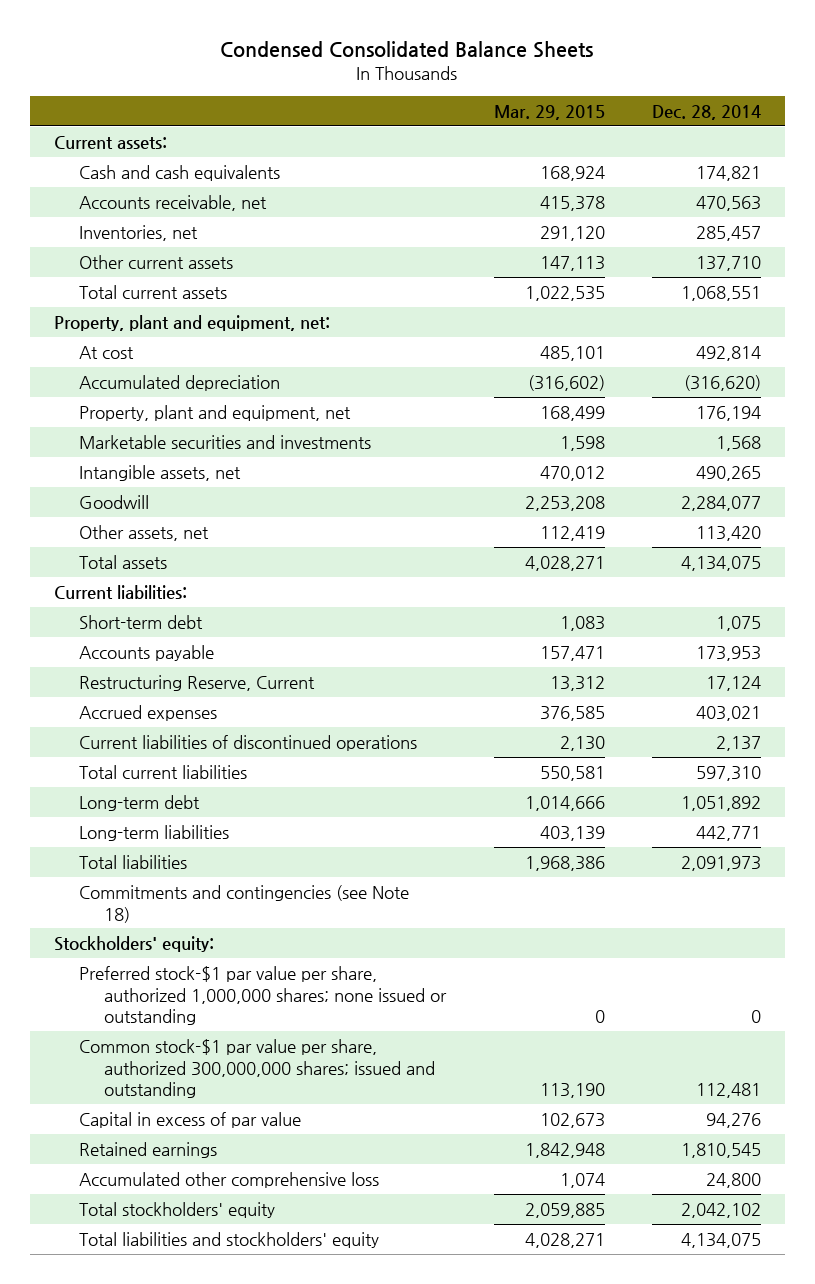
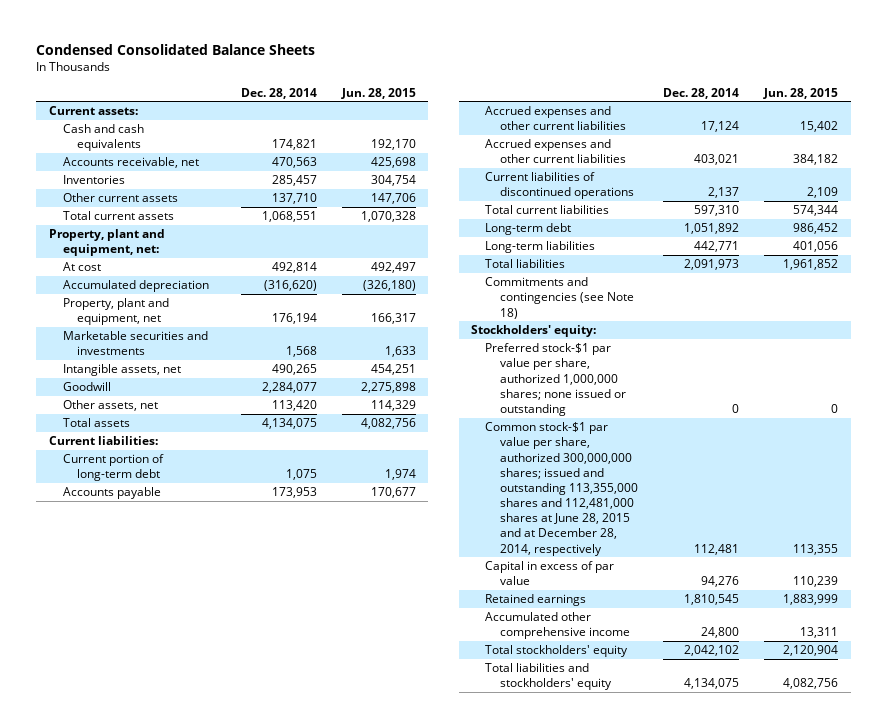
[493,105,605,121] Mar. 29, 2015 -> none
none -> [340,87,416,99] Jun. 28, 2015
[78,224,198,241] Inventories, net -> [63,175,126,185] Inventories
[78,614,203,629] Short-term debt -> [63,454,165,482] Current portion of long-term debt
[78,674,315,691] Restructuring Reserve, Current -> [485,106,626,131] Accrued expenses and other current liabilities
[78,704,217,721] Accrued expenses -> [485,139,626,164] Accrued expenses and other current liabilities
[78,1038,436,1099] Common stock-$1 par value per share, authorized 300,000,000 shares; issued and outstanding -> [485,422,638,556] Common stock-$1 par value per share, authorized 300,000,000 shares; issued and outstanding 113,355,000 shares and 112,481,000 shares at June 28, 2015 and at December 28, 2014, respectively
[78,1171,379,1188] Accumulated other comprehensive loss -> [485,612,630,640] Accumulated other comprehensive income

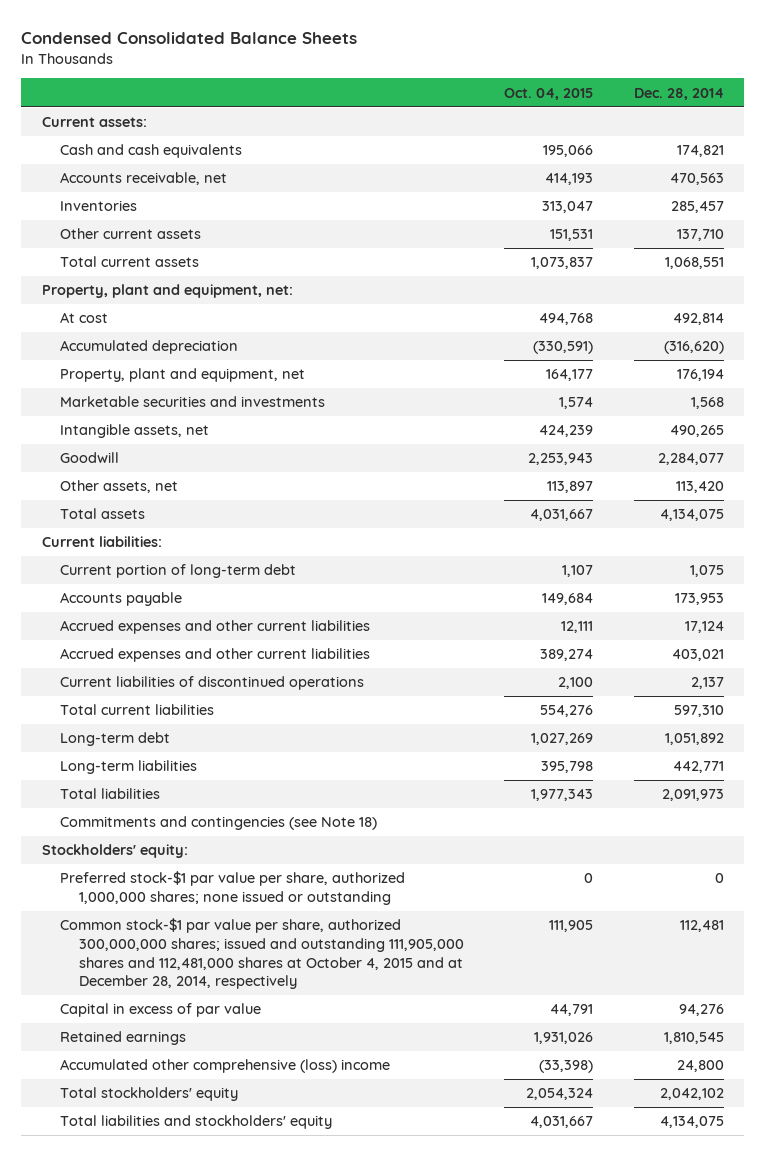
[340,87,416,99] Jun. 28, 2015 -> none
none -> [504,87,594,100] Oct. 04, 2015
[485,422,638,556] Common stock-$1 par value per share, authorized 300,000,000 shares; issued and outstanding 113,355,000 shares and 112,481,000 shares at June 28, 2015 and at December 28, 2014, respectively -> [60,918,464,990] Common stock-$1 par value per share, authorized 300,000,000 shares; issued and outstanding 111,905,000 shares and 112,481,000 shares at October 4, 2015 and at December 28, 2014, respectively
[485,612,630,640] Accumulated other comprehensive income -> [60,1059,391,1074] Accumulated other comprehensive (loss) income

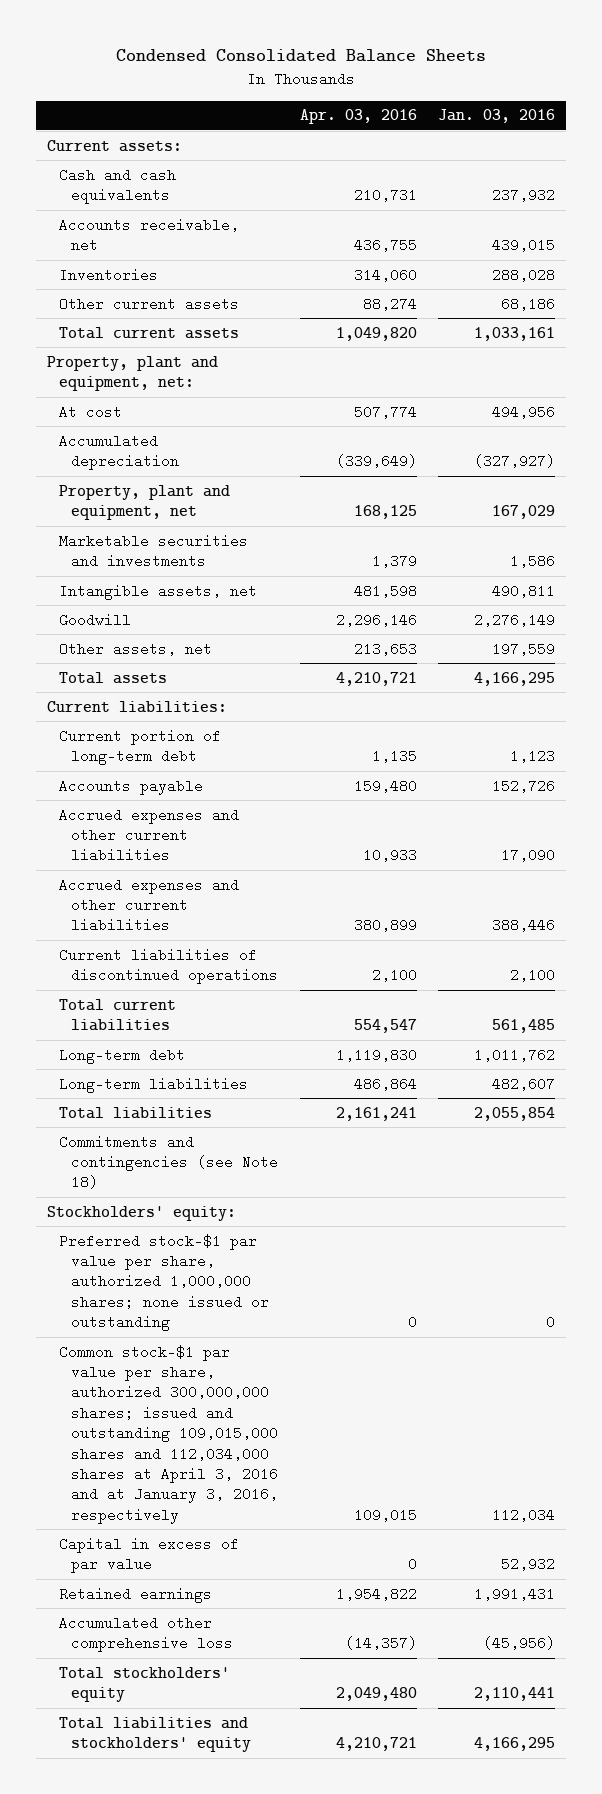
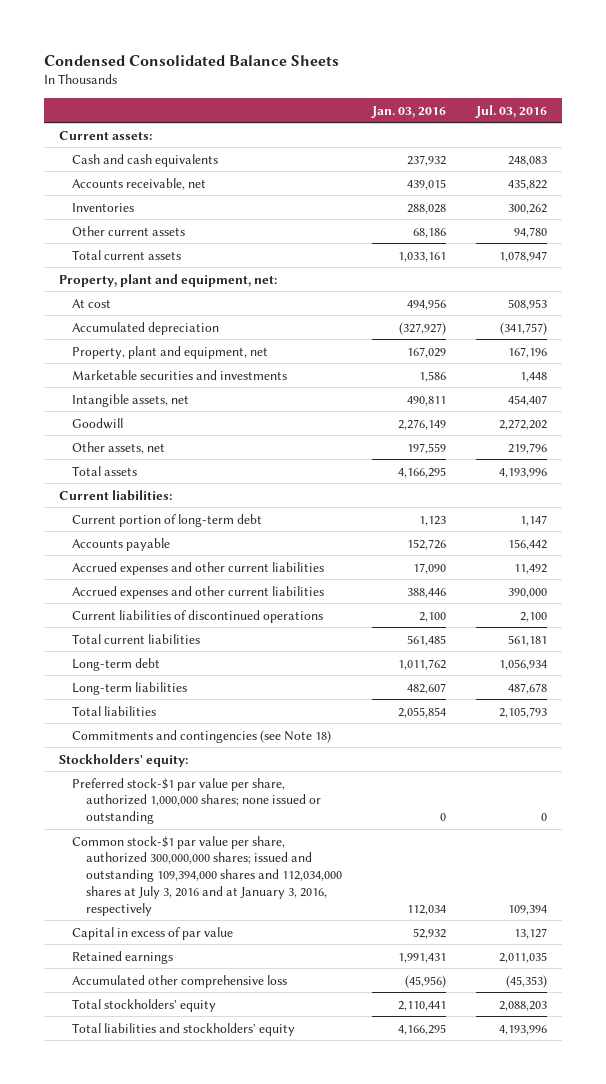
[299,109,417,125] Apr. 03, 2016 -> none
none -> [474,104,547,118] Jul. 03, 2016
[58,1344,278,1524] Common stock-$1 par value per share, authorized 300,000,000 shares; issued and outstanding 109,015,000 shares and 112,034,000 shares at April 3, 2016 and at January 3, 2016, respectively -> [72,835,342,916] Common stock-$1 par value per share, authorized 300,000,000 shares; issued and outstanding 109,394,000 shares and 112,034,000 shares at July 3, 2016 and at January 3, 2016, respectively

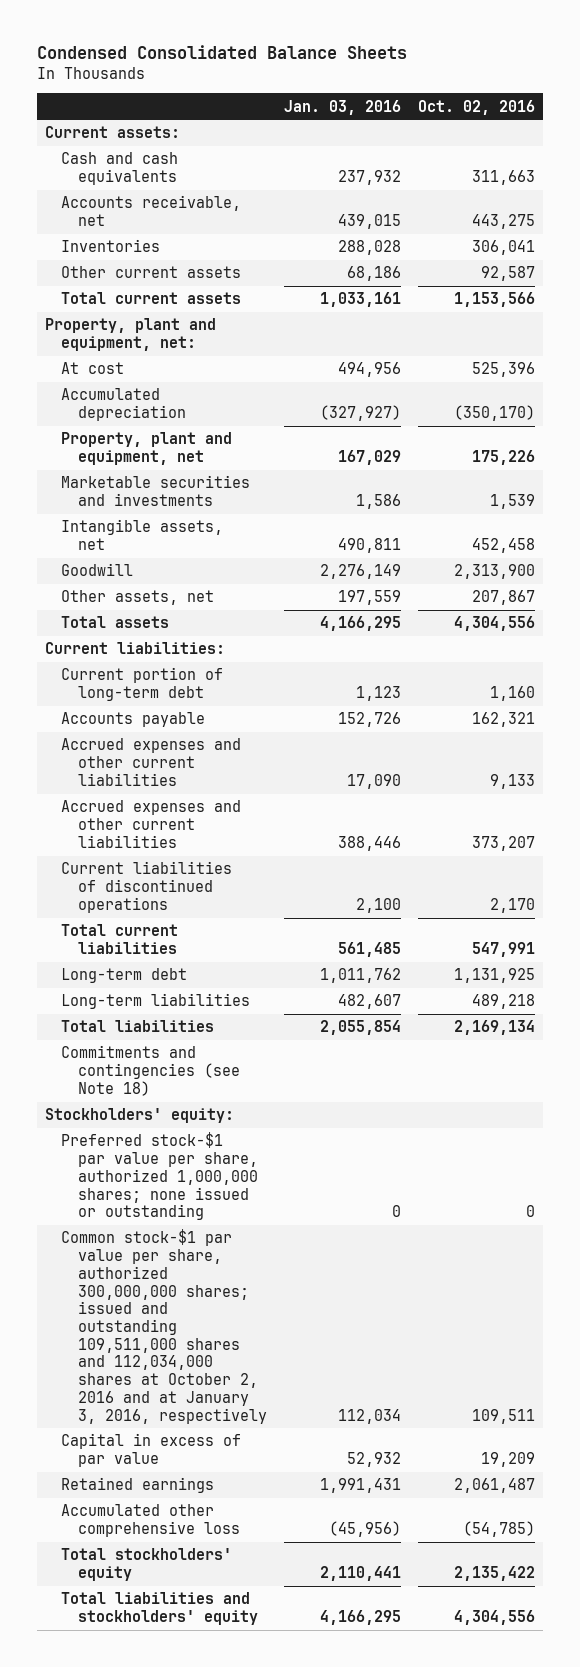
[474,104,547,118] Jul. 03, 2016 -> none
none -> [417,99,535,115] Oct. 02, 2016
[72,835,342,916] Common stock-$1 par value per share, authorized 300,000,000 shares; issued and outstanding 109,394,000 shares and 112,034,000 shares at July 3, 2016 and at January 3, 2016, respectively -> [61,1229,267,1424] Common stock-$1 par value per share, authorized 300,000,000 shares; issued and outstanding 109,511,000 shares and 112,034,000 shares at October 2, 2016 and at January 3, 2016, respectively

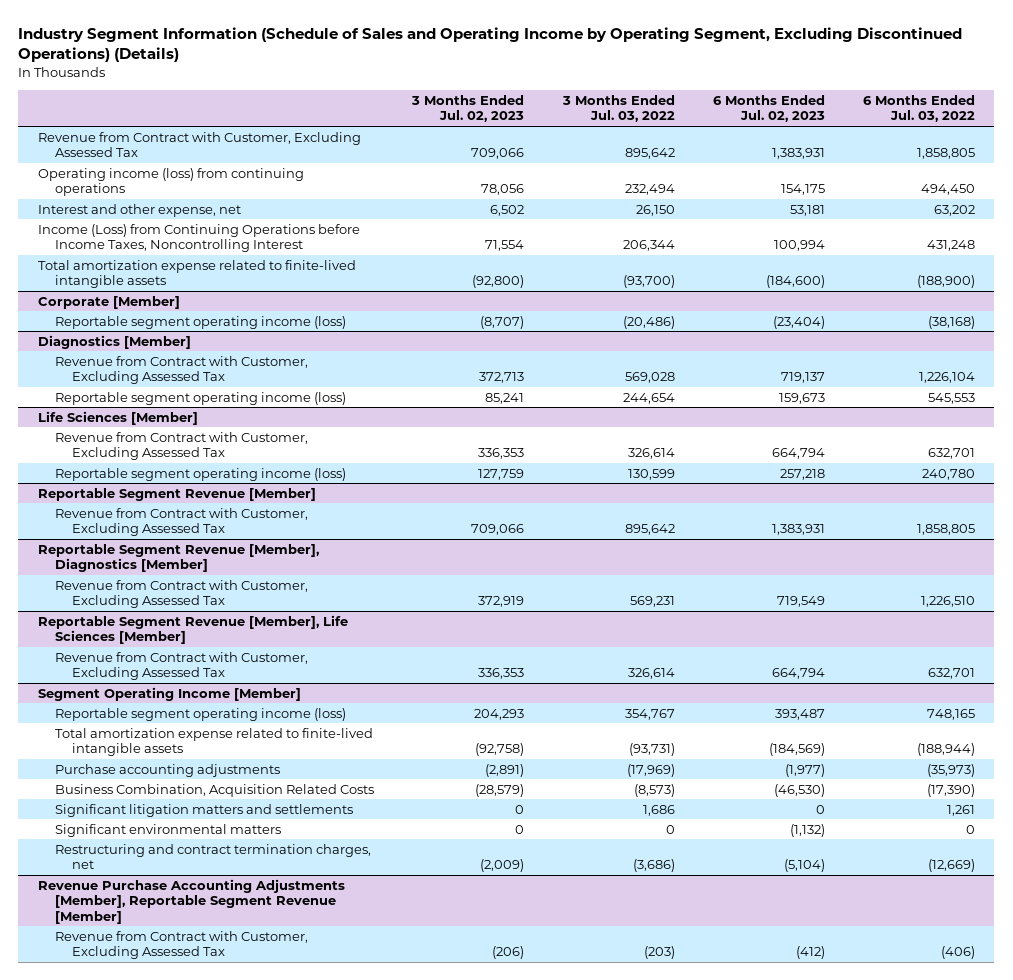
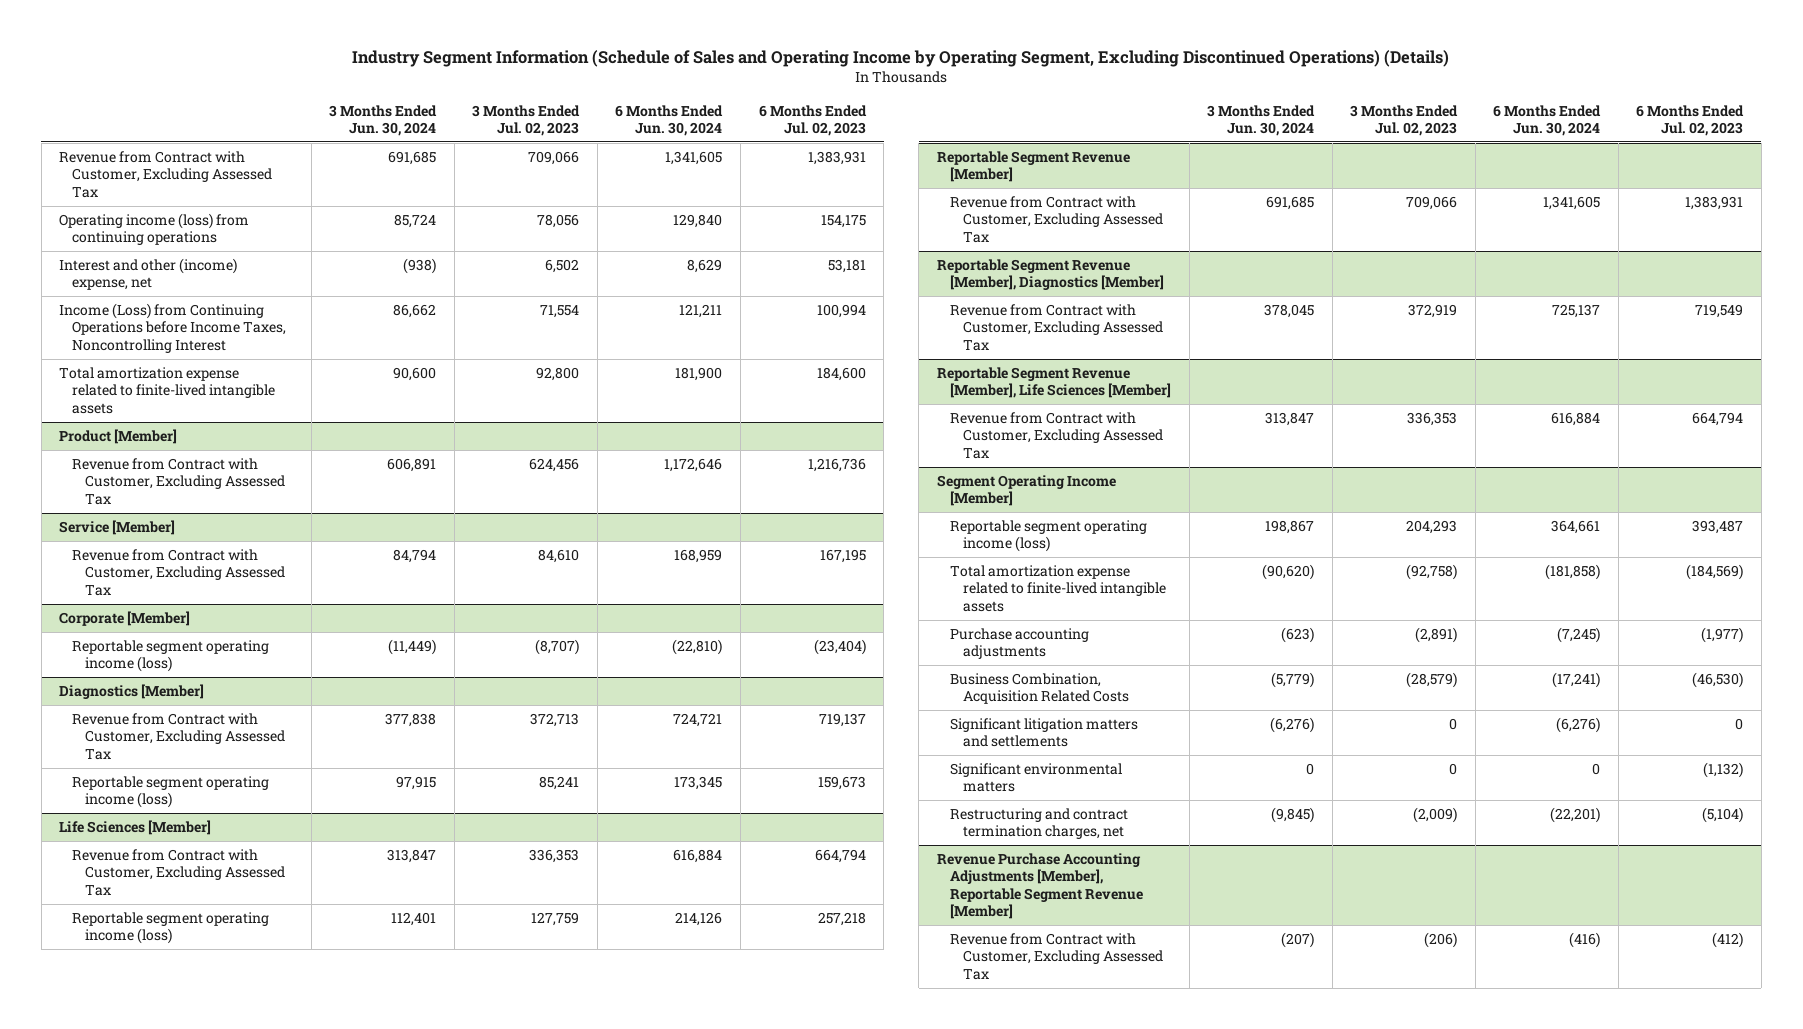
[561,95,675,123] 3 Months Ended Jul. 03, 2022 -> none
[863,95,976,123] 6 Months Ended Jul. 03, 2022 -> none
none -> [329,104,438,136] 3 Months Ended Jun. 30, 2024
none -> [615,104,724,136] 6 Months Ended Jun. 30, 2024
[37,203,241,217] Interest and other expense, net -> [59,258,238,291] Interest and other (income) expense, net
[472,275,525,289] (92,800) -> [536,367,580,382] 92,800
[765,275,825,289] (184,600) -> [816,367,866,382] 184,600
none -> [59,429,178,445] Product [Member]
none -> [72,458,286,505] Revenue from Contract with Customer, Excluding Assessed Tax
none -> [59,520,176,536] Service [Member]
none -> [72,549,286,596] Revenue from Contract with Customer, Excluding Assessed Tax

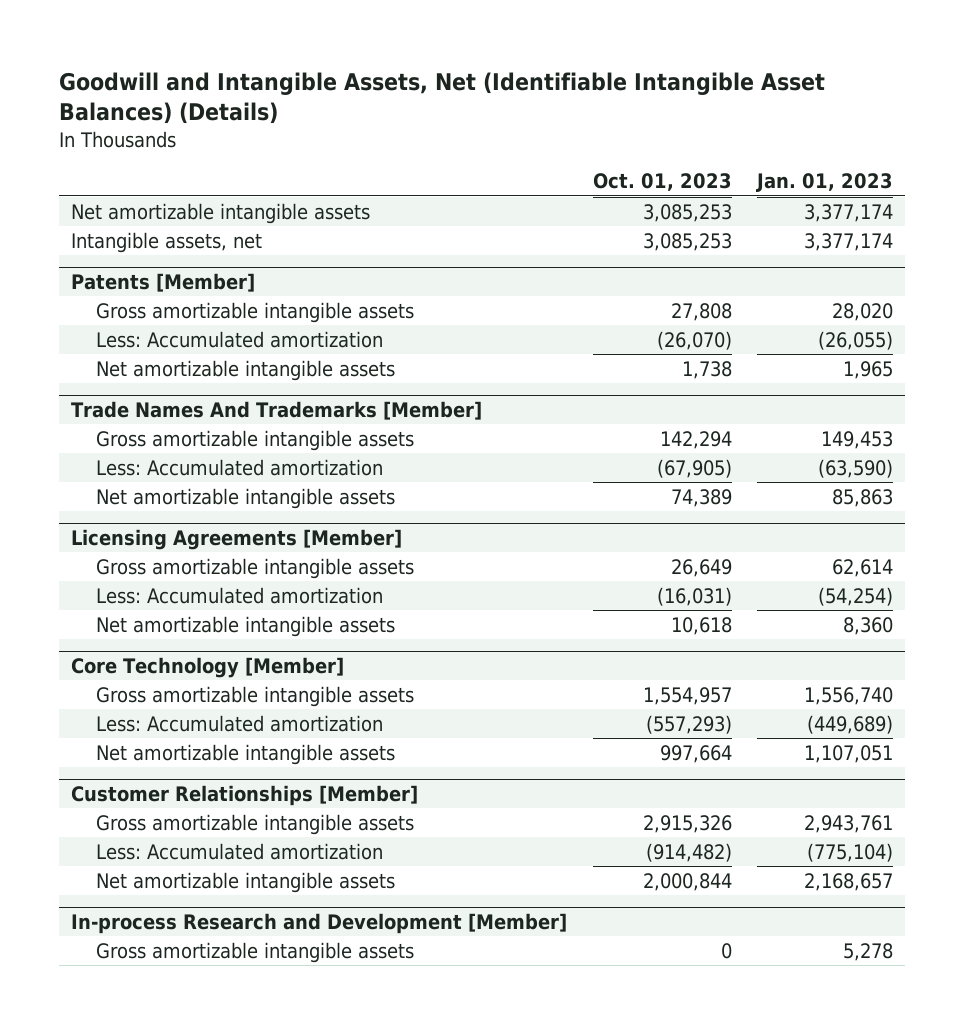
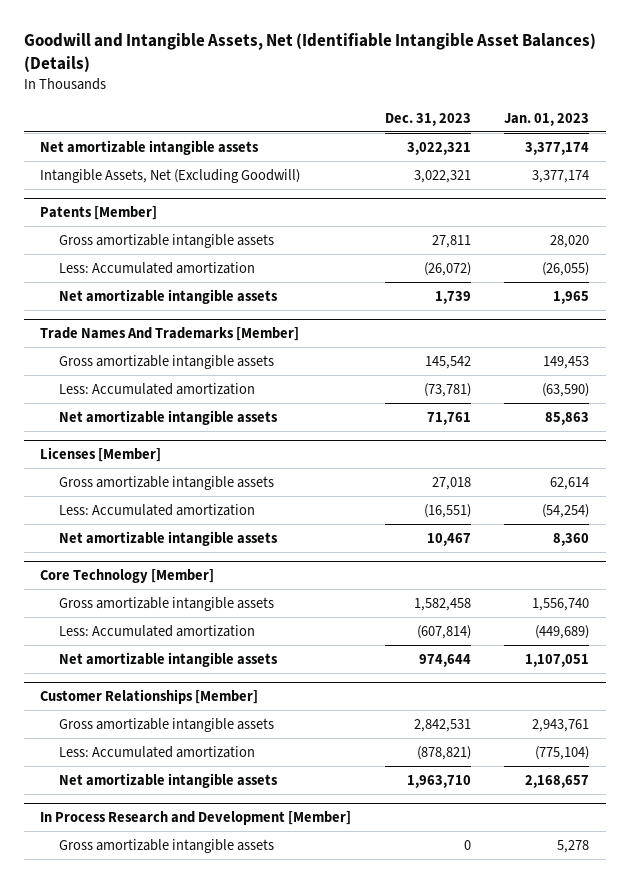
[592,173,732,192] Oct. 01, 2023 -> none
none -> [384,112,471,126] Dec. 31, 2023
[71,231,263,253] Intangible assets, net -> [40,168,301,183] Intangible Assets, Net (Excluding Goodwill)
[71,528,403,550] Licensing Agreements [Member] -> [40,447,162,463] Licenses [Member]
[71,912,568,934] In-process Research and Development [Member] -> [40,811,352,826] In Process Research and Development [Member]

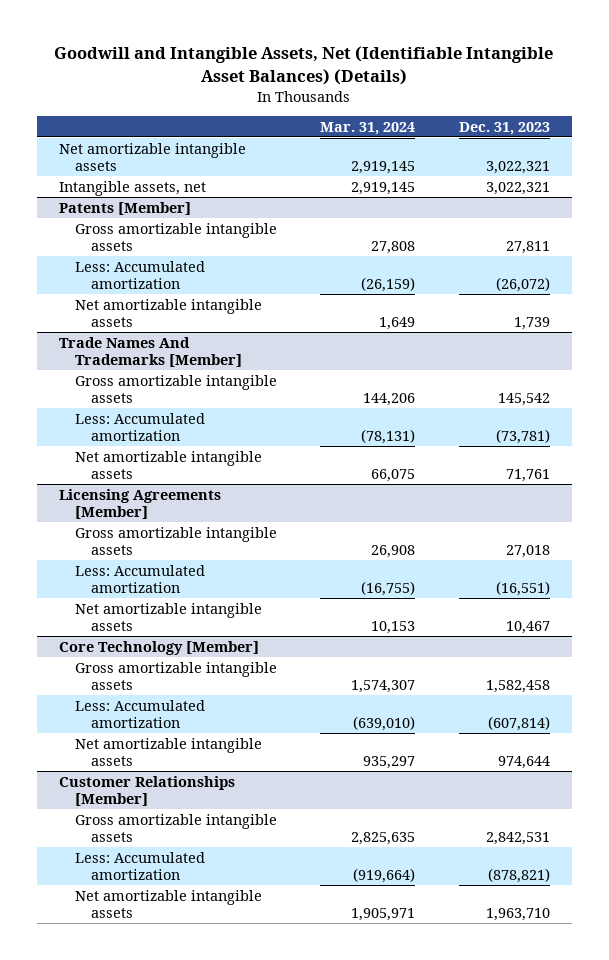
[504,112,590,126] Jan. 01, 2023 -> none
none -> [320,121,416,135] Mar. 31, 2024
[40,168,301,183] Intangible Assets, Net (Excluding Goodwill) -> [58,180,206,196] Intangible assets, net
[40,447,162,463] Licenses [Member] -> [58,488,221,519] Licensing Agreements [Member]
[40,811,352,826] In Process Research and Development [Member] -> none
[59,838,275,853] Gross amortizable intangible assets -> none

